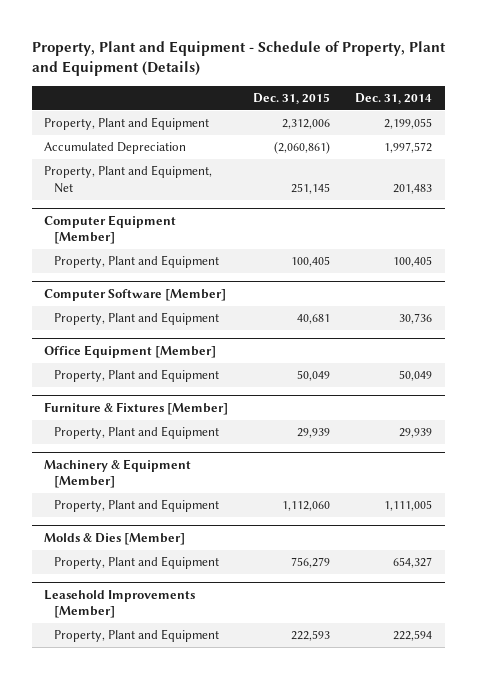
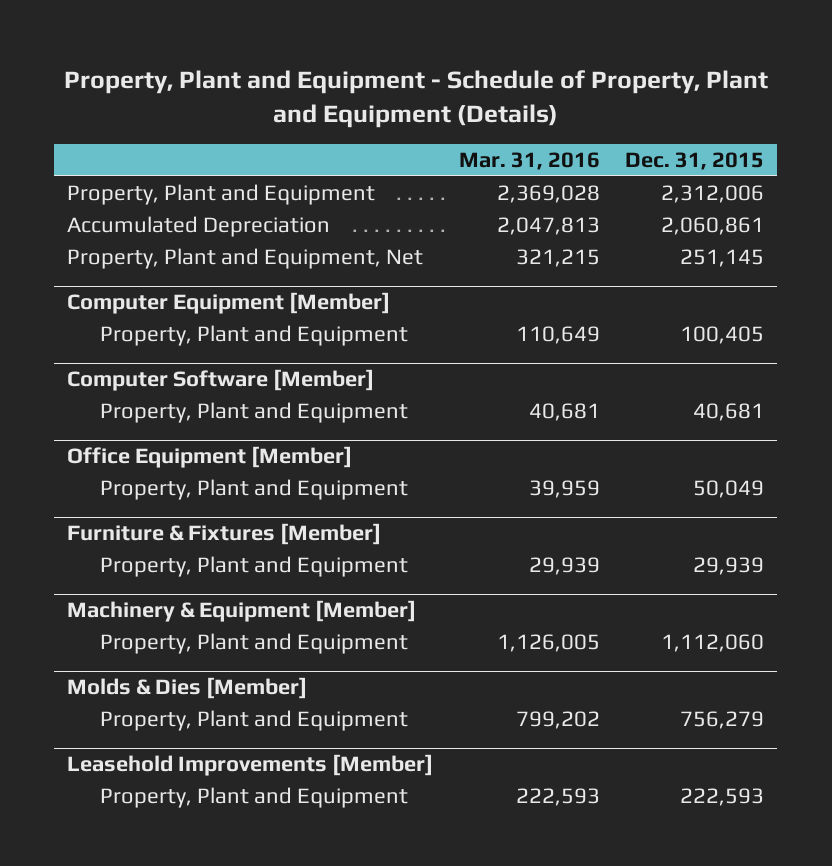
[355,92,433,104] Dec. 31, 2014 -> none
none -> [458,151,600,170] Mar. 31, 2016
[274,141,331,155] (2,060,861) -> [661,217,765,236] 2,060,861

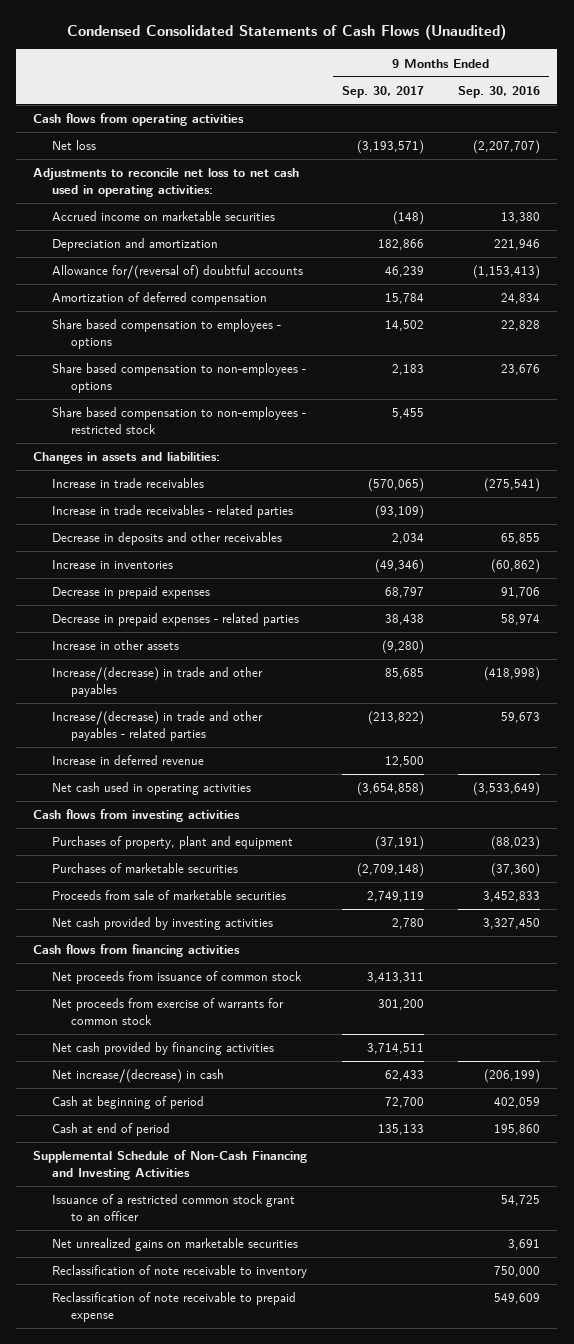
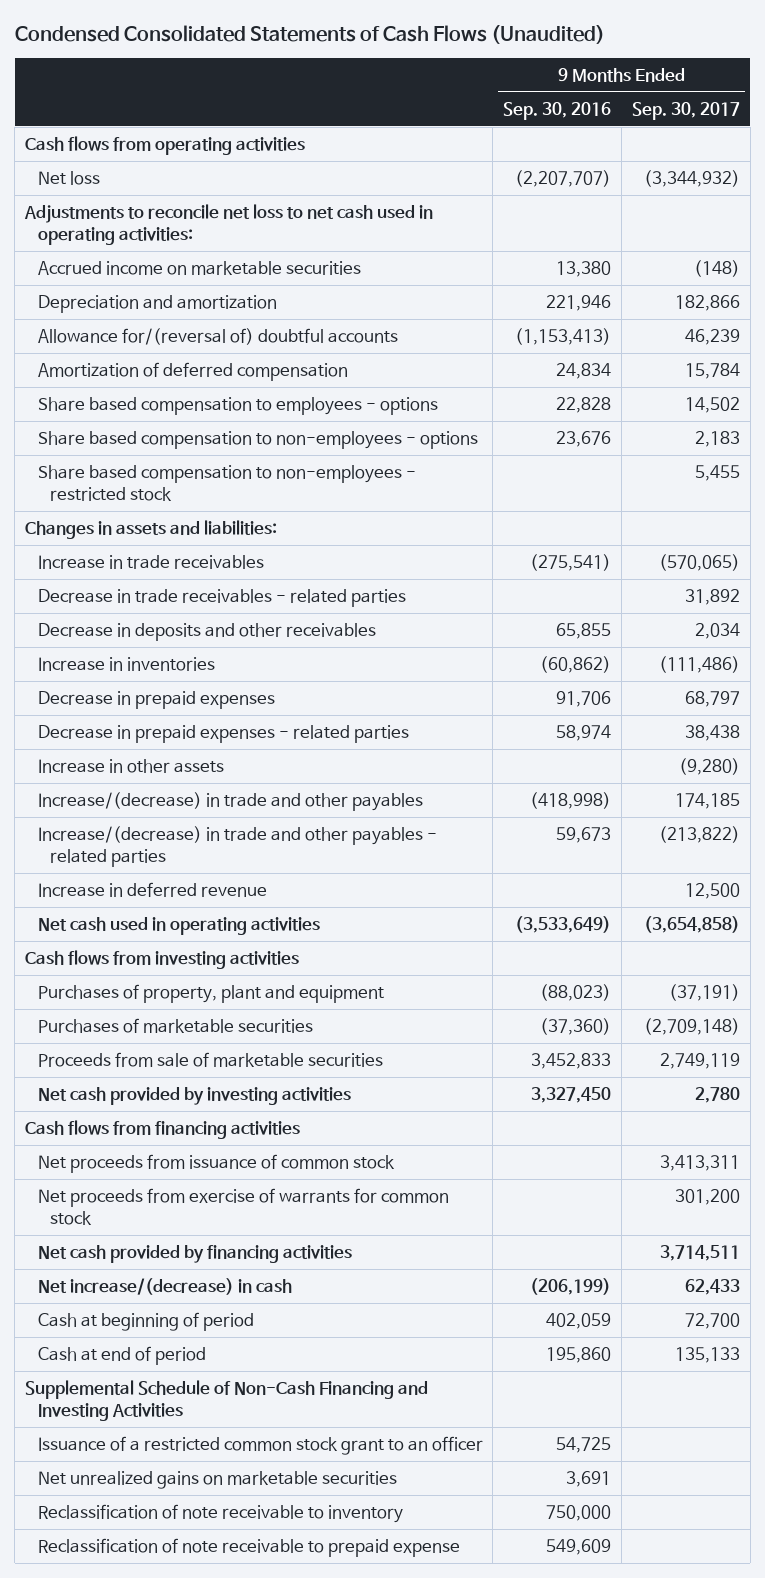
[356,140,424,155] (3,193,571) -> [643,170,740,188] (3,344,932)
[52,505,294,519] Increase in trade receivables - related parties -> [37,589,406,608] Decrease in trade receivables - related parties
[374,505,424,520] (93,109) -> [684,589,740,606] 31,892
[374,559,424,574] (49,346) -> [658,656,740,674] (111,486)
[384,668,424,680] 85,685 -> [674,793,740,810] 174,185

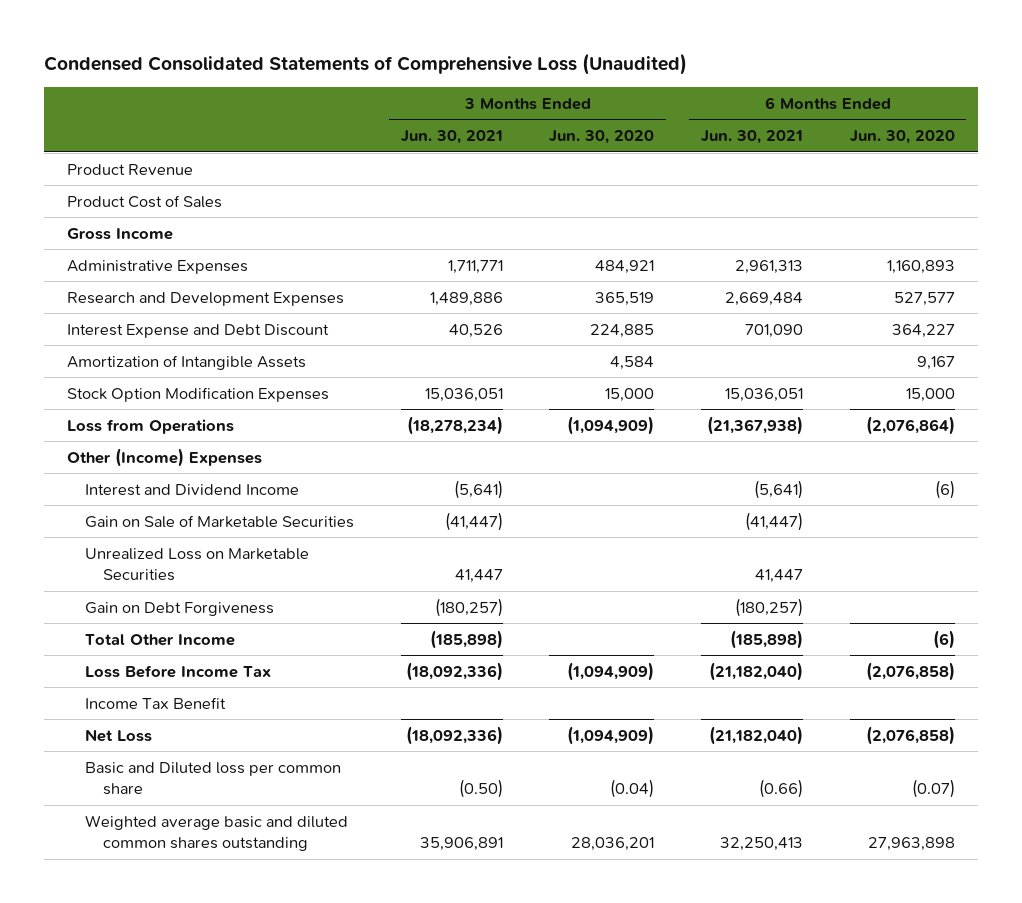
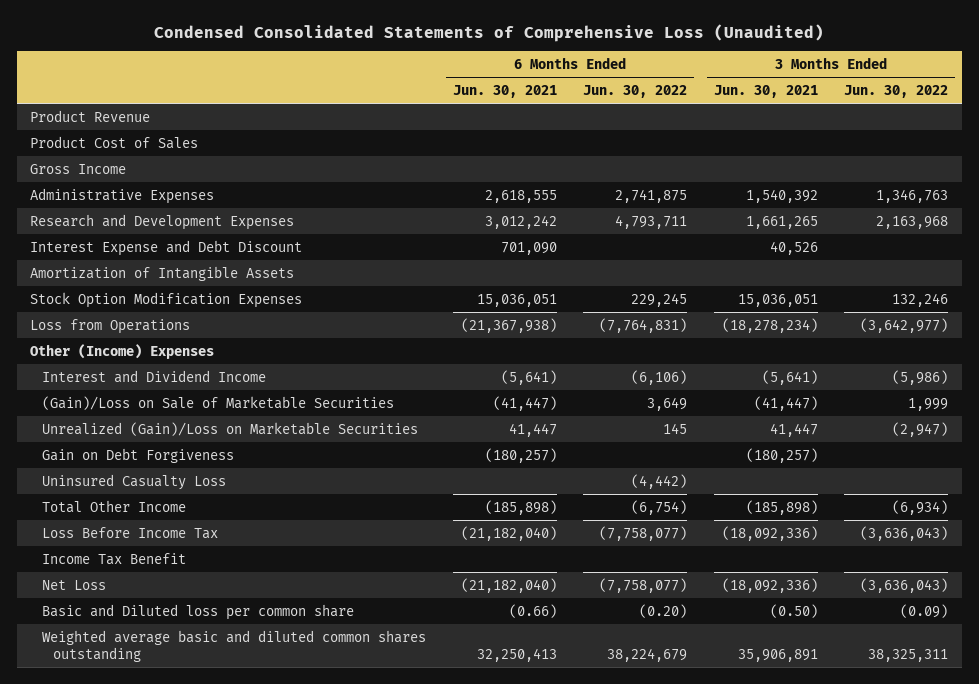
[549,130,655,145] Jun. 30, 2020 -> none
[849,130,955,145] Jun. 30, 2020 -> none
none -> [583,84,688,98] Jun. 30, 2022
none -> [844,84,949,98] Jun. 30, 2022
[447,259,503,274] 1,711,771 -> [745,188,818,203] 1,540,392
[735,259,804,274] 2,961,313 -> [484,189,557,203] 2,618,555
[429,291,503,306] 1,489,886 -> [745,215,818,229] 1,661,265
[725,291,804,306] 2,669,484 -> [484,214,557,229] 3,012,242
[85,514,355,528] Gain on Sale of Marketable Securities -> [41,395,394,410] (Gain)/Loss on Sale of Marketable Securities
[85,547,310,582] Unrealized Loss on Marketable Securities -> [41,421,418,436] Unrealized (Gain)/Loss on Marketable Securities
none -> [41,473,226,490] Uninsured Casualty Loss

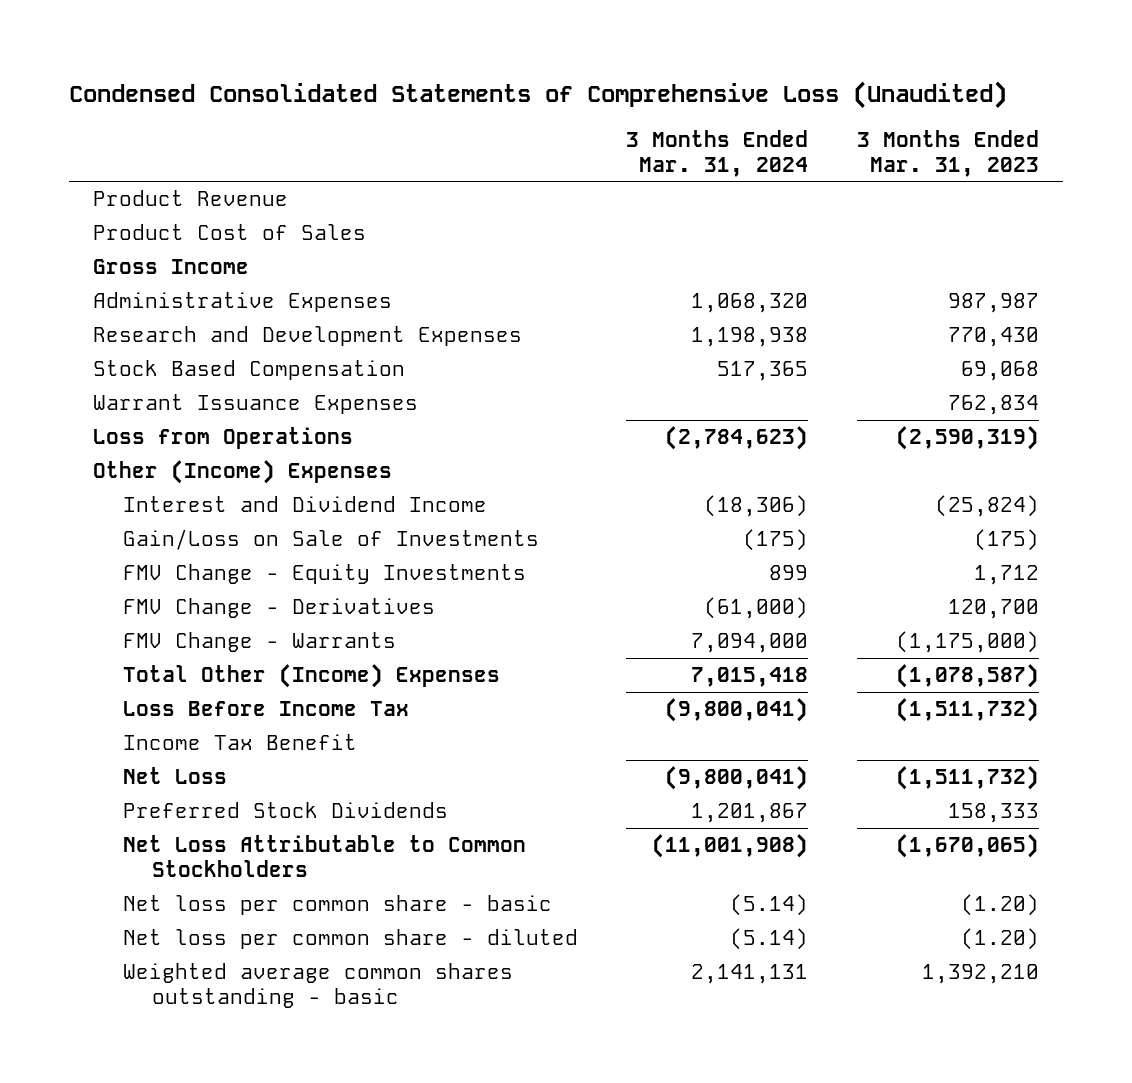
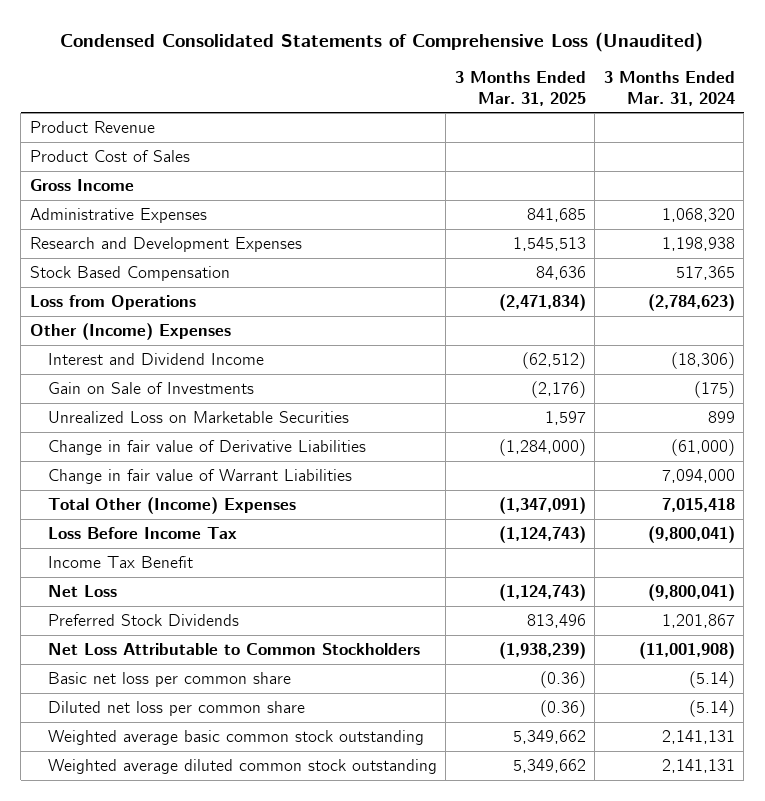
[856,130,1039,177] 3 Months Ended Mar. 31, 2023 -> none
none -> [454,70,586,106] 3 Months Ended Mar. 31, 2025
[93,394,419,415] Warrant Issuance Expenses -> none
[122,598,435,619] FMV Change - Derivatives -> none
[122,529,539,551] Gain/Loss on Sale of Investments -> [47,381,254,394] Gain on Sale of Investments
[122,564,526,585] FMV Change - Equity Investments -> [47,410,349,423] Unrealized Loss on Marketable Securities
none -> [47,439,366,455] Change in fair value of Derivative Liabilities
[122,632,396,653] FMV Change - Warrants -> [47,468,352,484] Change in fair value of Warrant Liabilities
[122,895,552,916] Net loss per common share - basic -> [47,671,291,687] Basic net loss per common share
[122,929,578,950] Net loss per common share - diluted -> [47,700,305,716] Diluted net loss per common share
[122,963,513,1009] Weighted average common shares outstanding - basic -> [47,729,424,745] Weighted average basic common stock outstanding
none -> [47,758,437,774] Weighted average diluted common stock outstanding

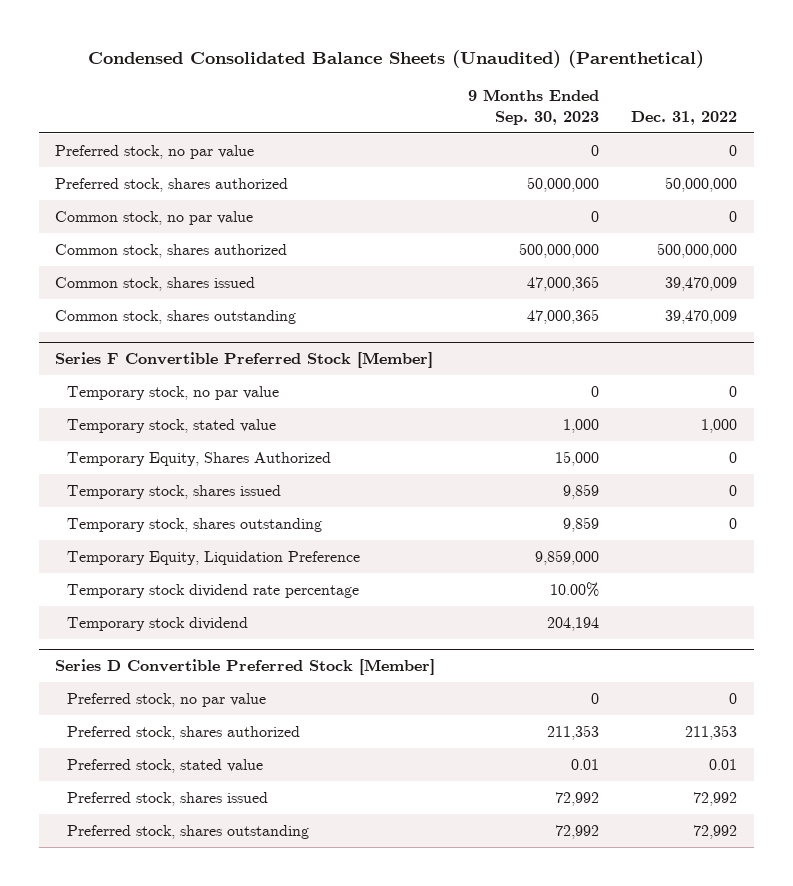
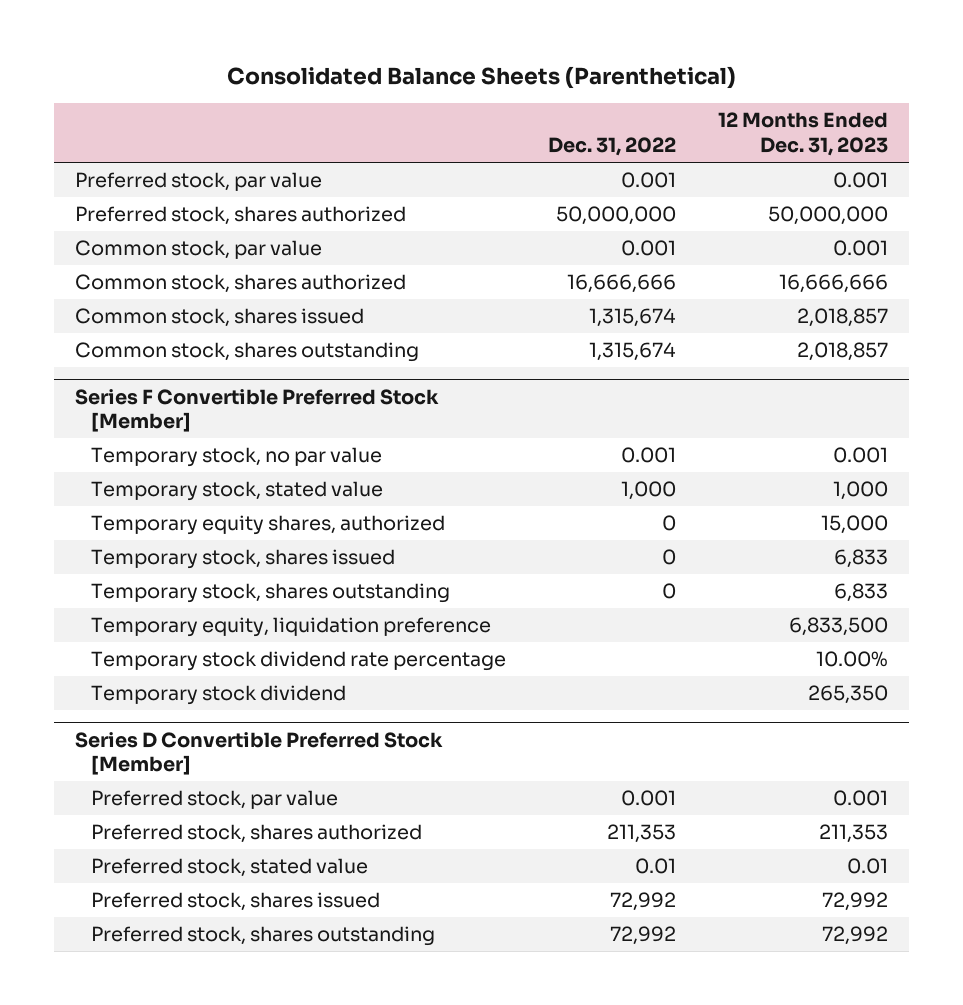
[88,49,705,68] Condensed Consolidated Balance Sheets (Unaudited) (Parenthetical) -> [226,66,736,90] Consolidated Balance Sheets (Parenthetical)
[467,89,599,125] 9 Months Ended Sep. 30, 2023 -> none
none -> [718,112,889,157] 12 Months Ended Dec. 31, 2023
[55,144,255,159] Preferred stock, no par value -> [75,172,323,192] Preferred stock, par value
[729,144,738,156] 0 -> [621,172,677,189] 0.001
[55,210,254,225] Common stock, no par value -> [75,240,323,260] Common stock, par value
[729,210,738,222] 0 -> [621,240,677,257] 0.001
[657,242,738,258] 500,000,000 -> [567,274,677,294] 16,666,666
[665,276,738,291] 39,470,009 -> [589,308,677,328] 1,315,674
[665,309,738,324] 39,470,009 -> [589,342,677,362] 1,315,674
[729,385,738,397] 0 -> [621,447,677,464] 0.001
[67,451,332,466] Temporary Equity, Shares Authorized -> [91,515,446,536] Temporary equity shares, authorized
[67,550,361,565] Temporary Equity, Liquidation Preference -> [91,617,492,638] Temporary equity, liquidation preference
[67,692,267,707] Preferred stock, no par value -> [91,790,339,810] Preferred stock, par value
[729,692,738,704] 0 -> [621,790,677,807] 0.001

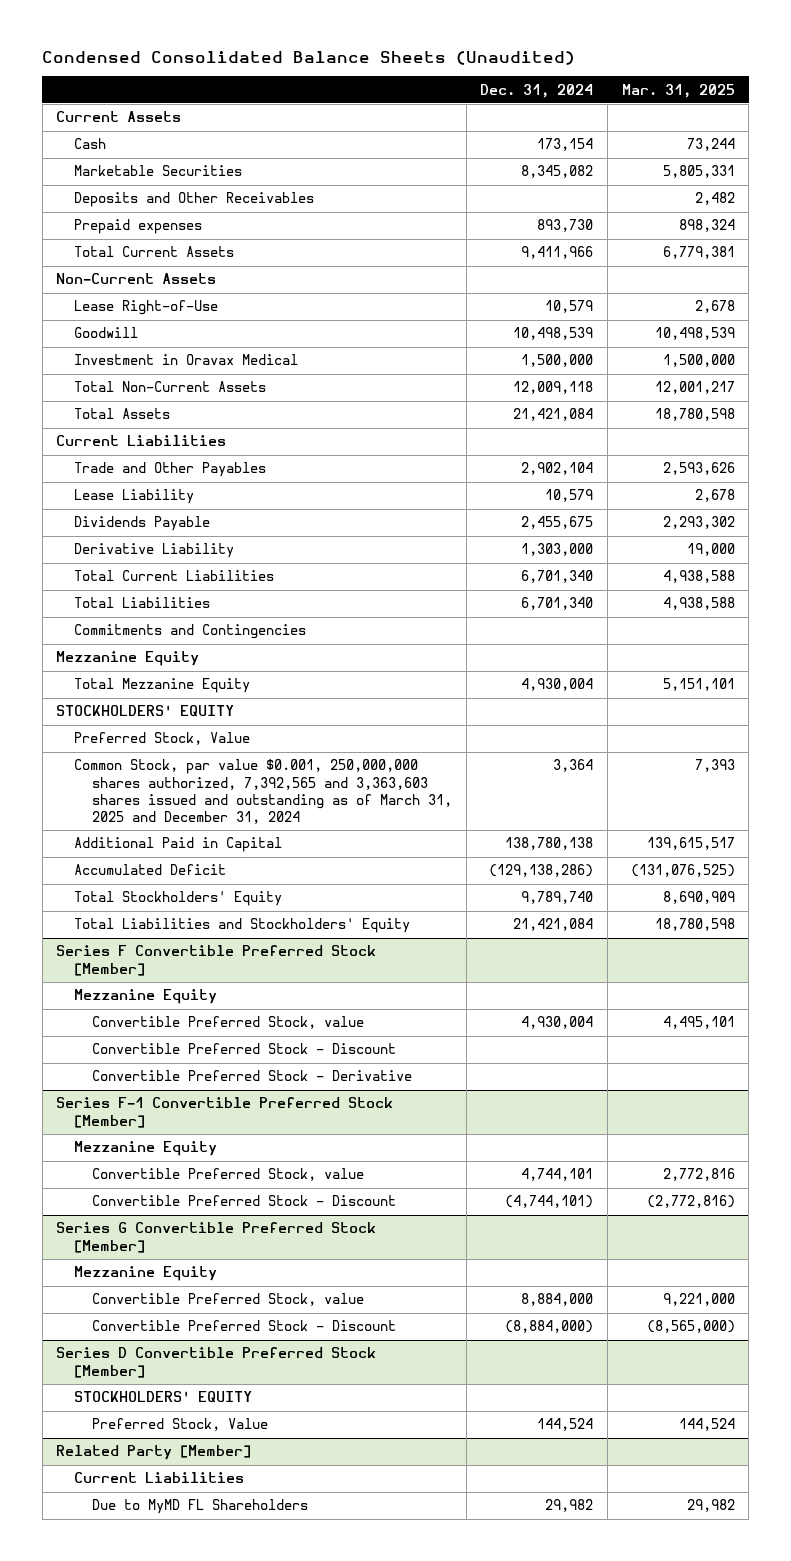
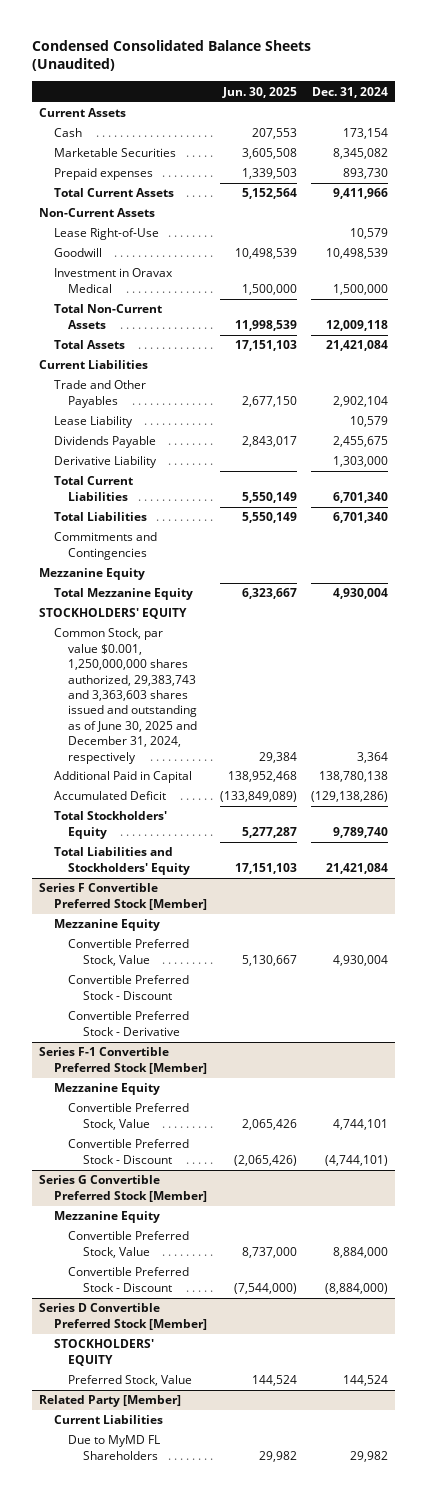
[621,83,735,98] Mar. 31, 2025 -> none
none -> [222,86,298,98] Jun. 30, 2025
[74,192,315,208] Deposits and Other Receivables -> none
[74,732,251,746] Preferred Stock, Value -> none
[74,759,453,824] Common Stock, par value $0.001, 250,000,000 shares authorized, 7,392,565 and 3,363,603 shares issued and outstanding as of March 31, 2025 and December 31, 2024 -> [53,628,198,764] Common Stock, par value $0.001, 1,250,000,000 shares authorized, 29,383,743 and 3,363,603 shares issued and outstanding as of June 30, 2025 and December 31, 2024, respectively
[92,1016,365,1030] Convertible Preferred Stock, value -> [68,939,190,966] Convertible Preferred Stock, Value
[92,1168,365,1182] Convertible Preferred Stock, value -> [68,1103,190,1130] Convertible Preferred Stock, Value
[92,1293,365,1307] Convertible Preferred Stock, value -> [68,1231,190,1258] Convertible Preferred Stock, Value

